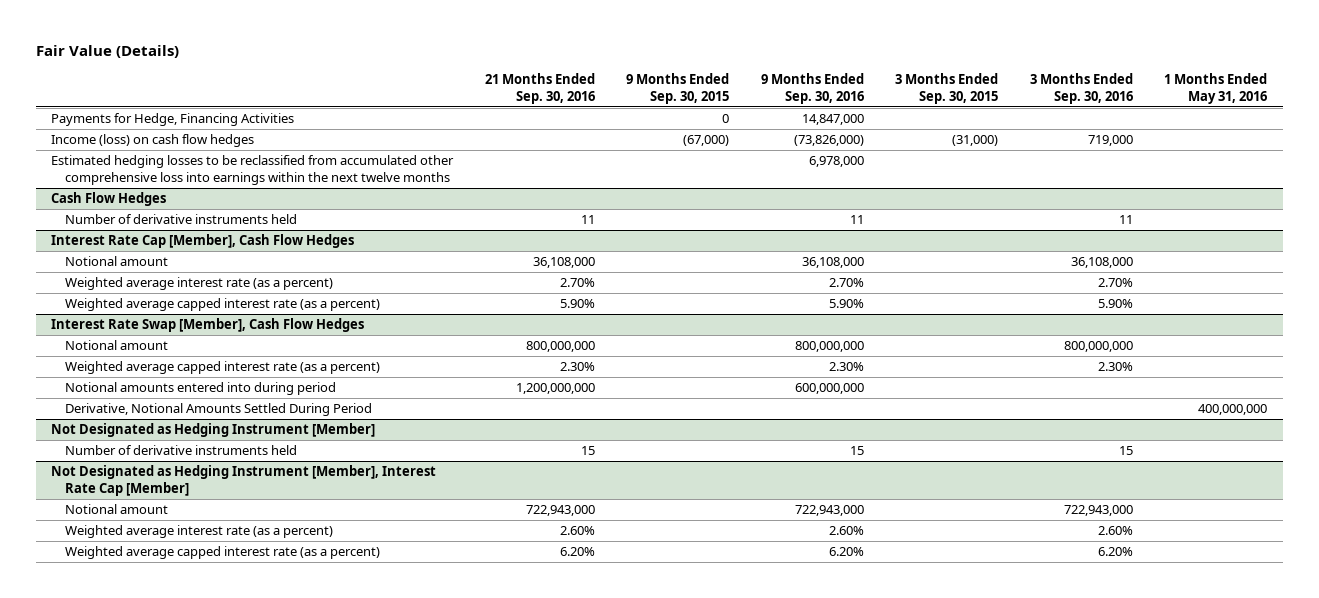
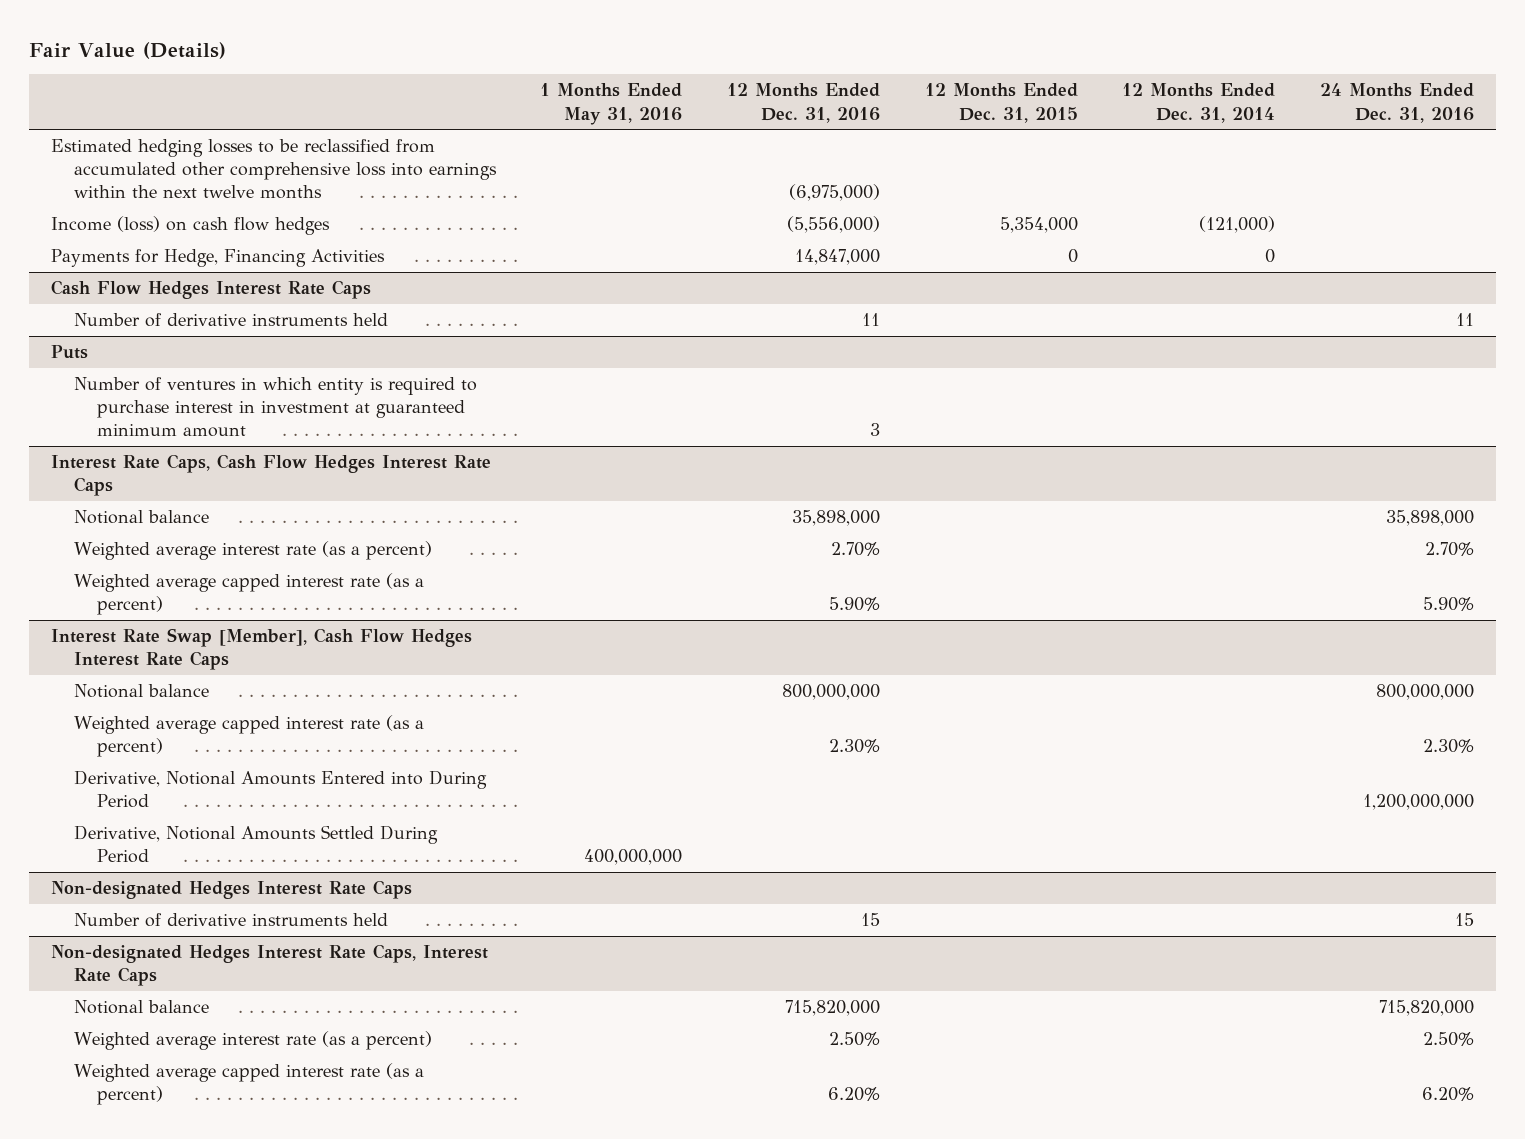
[484,73,595,104] 21 Months Ended Sep. 30, 2016 -> none
[626,73,730,104] 9 Months Ended Sep. 30, 2015 -> none
[760,73,864,104] 9 Months Ended Sep. 30, 2016 -> none
[895,73,999,104] 3 Months Ended Sep. 30, 2015 -> none
[1029,73,1133,104] 3 Months Ended Sep. 30, 2016 -> none
none -> [727,83,881,123] 12 Months Ended Dec. 31, 2016
none -> [924,83,1078,123] 12 Months Ended Dec. 31, 2015
none -> [1122,83,1276,123] 12 Months Ended Dec. 31, 2014
none -> [1319,83,1474,123] 24 Months Ended Dec. 31, 2016
[51,134,255,148] Income (loss) on cash flow hedges -> [51,215,331,235] Income (loss) on cash flow hedges
[51,113,295,127] Payments for Hedge, Financing Activities -> [51,248,386,267] Payments for Hedge, Financing Activities
[51,192,167,207] Cash Flow Hedges -> [51,279,372,299] Cash Flow Hedges Interest Rate Caps
none -> [51,344,89,359] Puts
none -> [73,376,477,438] Number of ventures in which entity is required to purchase interest in investment at guaranteed minimum amount
[51,234,355,249] Interest Rate Cap [Member], Cash Flow Hedges -> [51,453,492,497] Interest Rate Caps, Cash Flow Hedges Interest Rate Caps
[64,256,168,267] Notional amount -> [73,509,209,524] Notional balance
[51,318,365,333] Interest Rate Swap [Member], Cash Flow Hedges -> [51,627,473,671] Interest Rate Swap [Member], Cash Flow Hedges Interest Rate Caps
[64,340,168,351] Notional amount -> [73,683,209,698] Notional balance
[64,382,336,396] Notional amounts entered into during period -> [73,769,487,809] Derivative, Notional Amounts Entered into During Period
[51,423,376,438] Not Designated as Hedging Instrument [Member] -> [51,879,413,899] Non-designated Hedges Interest Rate Caps
[51,465,437,496] Not Designated as Hedging Instrument [Member], Interest Rate Cap [Member] -> none
[64,504,168,515] Notional amount -> none
[64,525,333,539] Weighted average interest rate (as a percent) -> none
[64,546,380,560] Weighted average capped interest rate (as a percent) -> none
none -> [51,943,489,987] Non-designated Hedges Interest Rate Caps, Interest Rate Caps
none -> [73,999,209,1014] Notional balance
none -> [73,1030,432,1050] Weighted average interest rate (as a percent)
none -> [73,1062,424,1106] Weighted average capped interest rate (as a percent)

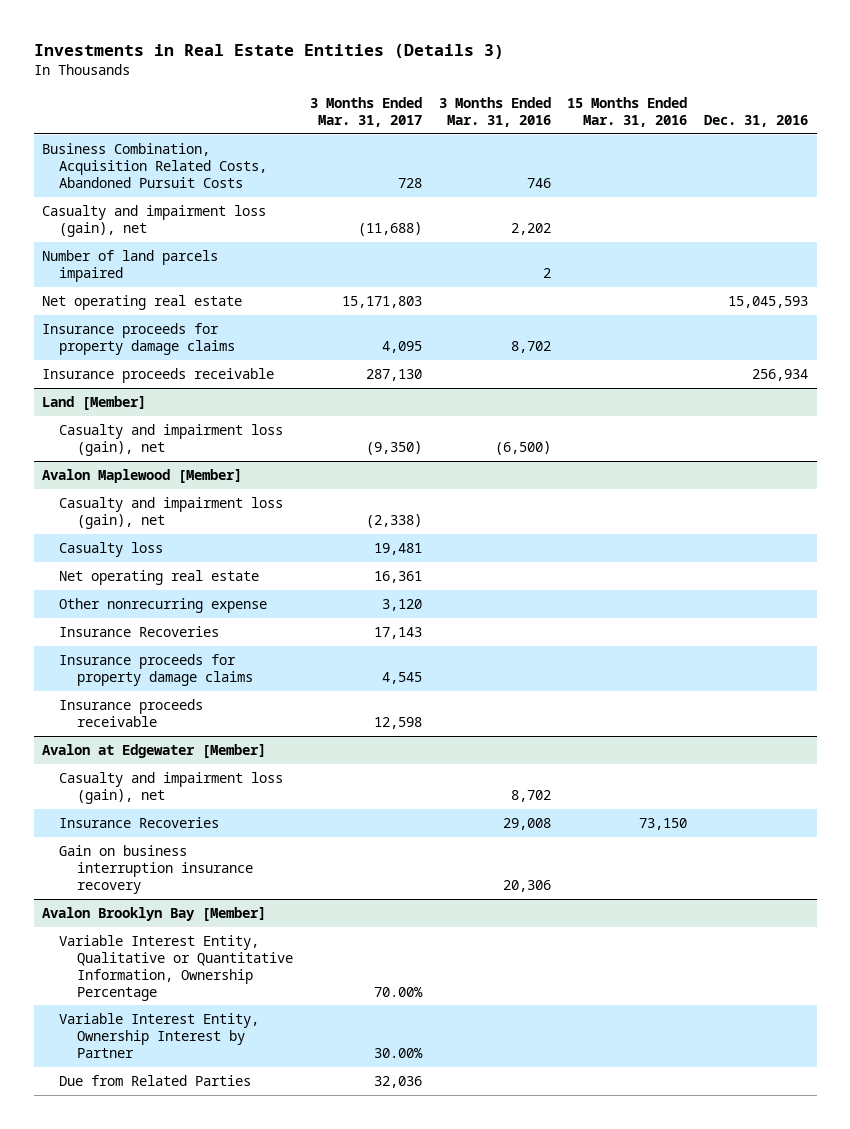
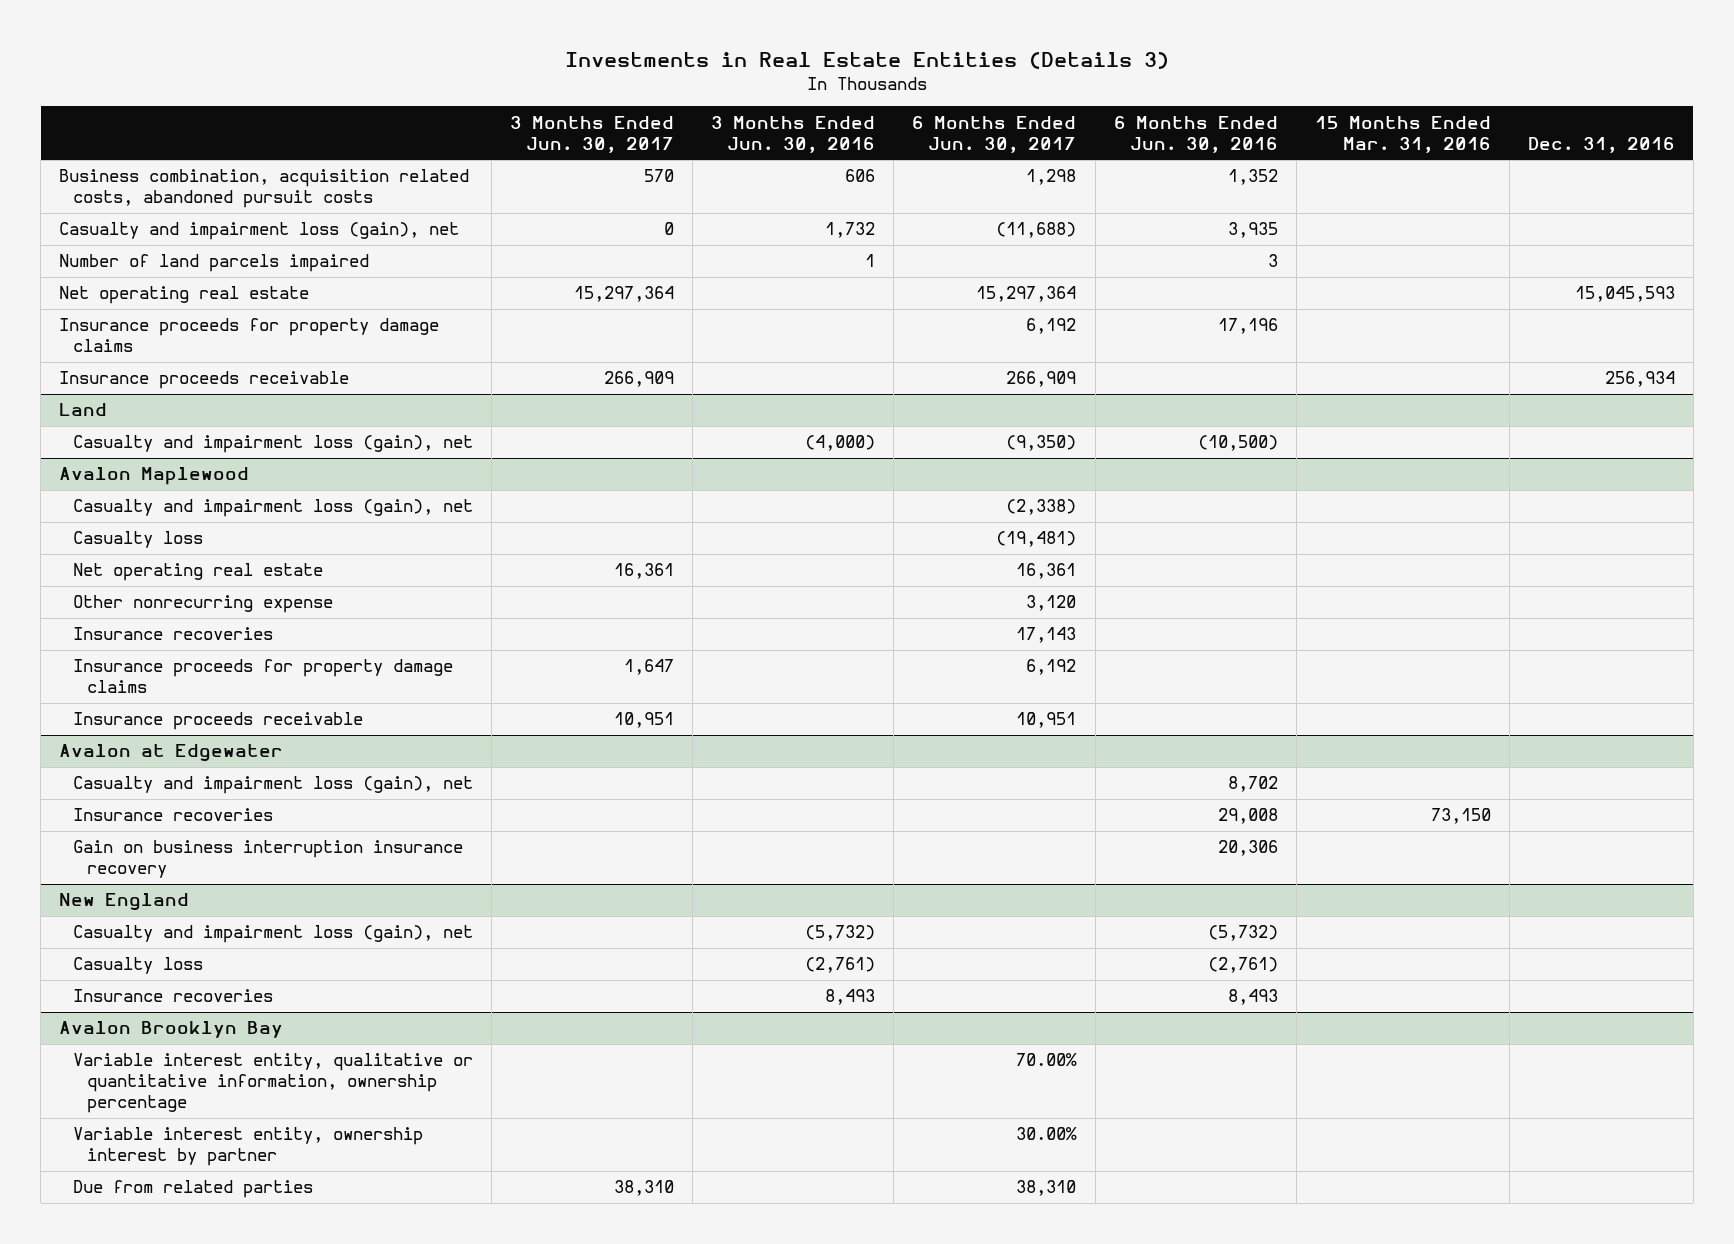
[309,96,422,127] 3 Months Ended Mar. 31, 2017 -> none
[438,96,551,127] 3 Months Ended Mar. 31, 2016 -> none
none -> [510,115,675,153] 3 Months Ended Jun. 30, 2017
none -> [711,115,876,153] 3 Months Ended Jun. 30, 2016
none -> [912,115,1077,153] 6 Months Ended Jun. 30, 2017
none -> [1113,115,1278,153] 6 Months Ended Jun. 30, 2016
[42,143,268,188] Business Combination, Acquisition Related Costs, Abandoned Pursuit Costs -> [59,169,470,209] Business combination, acquisition related costs, abandoned pursuit costs
[42,396,147,411] Land [Member] -> [59,403,108,417] Land
[42,469,243,484] Avalon Maplewood [Member] -> [59,467,250,486] Avalon Maplewood
[59,626,220,638] Insurance Recoveries -> [72,627,273,641] Insurance recoveries
[42,744,267,759] Avalon at Edgewater [Member] -> [59,744,284,763] Avalon at Edgewater
[59,817,220,829] Insurance Recoveries -> [72,808,273,822] Insurance recoveries
none -> [59,893,190,912] New England
none -> [72,925,473,944] Casualty and impairment loss (gain), net
none -> [72,957,203,975] Casualty loss
none -> [72,989,273,1003] Insurance recoveries
[42,907,267,922] Avalon Brooklyn Bay [Member] -> [59,1021,284,1039] Avalon Brooklyn Bay
[59,935,293,1001] Variable Interest Entity, Qualitative or Quantitative Information, Ownership Percentage -> [72,1053,473,1114] Variable interest entity, qualitative or quantitative information, ownership percentage
[59,1013,260,1058] Variable Interest Entity, Ownership Interest by Partner -> [72,1127,423,1167] Variable interest entity, ownership interest by partner
[59,1075,252,1087] Due from Related Parties -> [72,1180,313,1199] Due from related parties

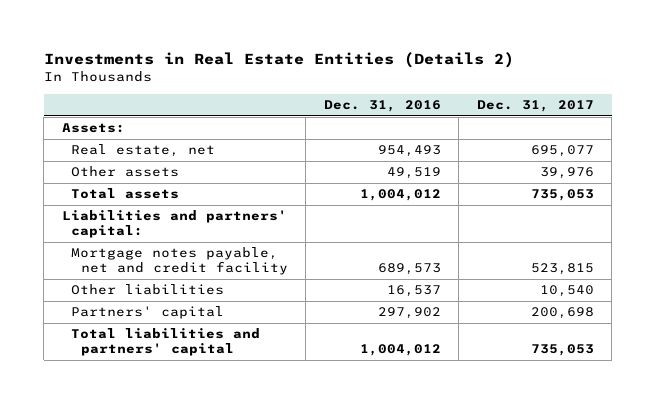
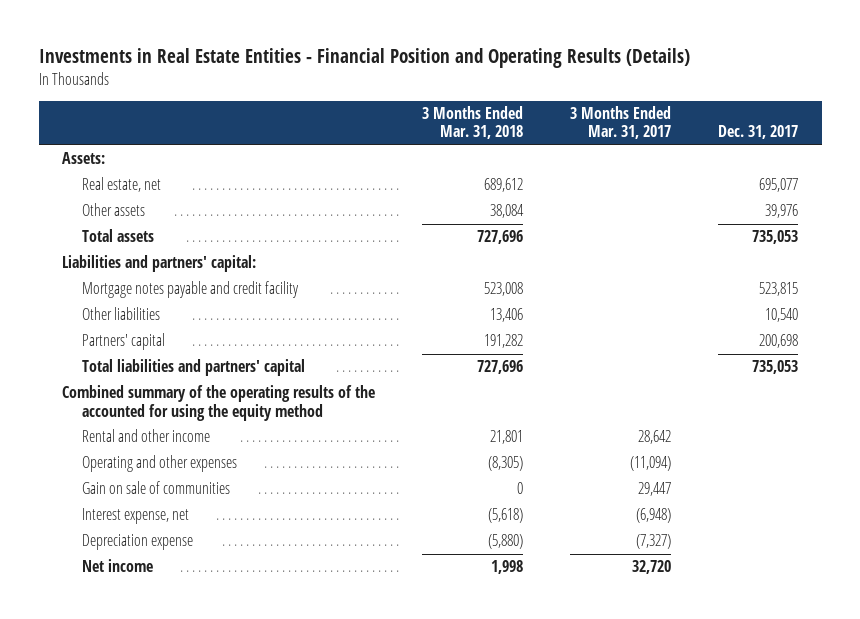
[43,51,514,68] Investments in Real Estate Entities (Details 2) -> [38,48,690,69] Investments in Real Estate Entities - Financial Position and Operating Results (Details)
[323,100,441,113] Dec. 31, 2016 -> none
none -> [422,106,524,140] 3 Months Ended Mar. 31, 2018
none -> [570,106,672,140] 3 Months Ended Mar. 31, 2017
[71,247,288,276] Mortgage notes payable, net and credit facility -> [81,281,299,299] Mortgage notes payable and credit facility
none -> [62,385,376,421] Combined summary of the operating results of the accounted for using the equity method
none -> [81,429,210,443] Rental and other income
none -> [81,455,237,473] Operating and other expenses
none -> [81,481,230,495] Gain on sale of communities
none -> [81,508,189,525] Interest expense, net
none -> [81,534,193,551] Depreciation expense
none -> [81,559,153,573] Net income

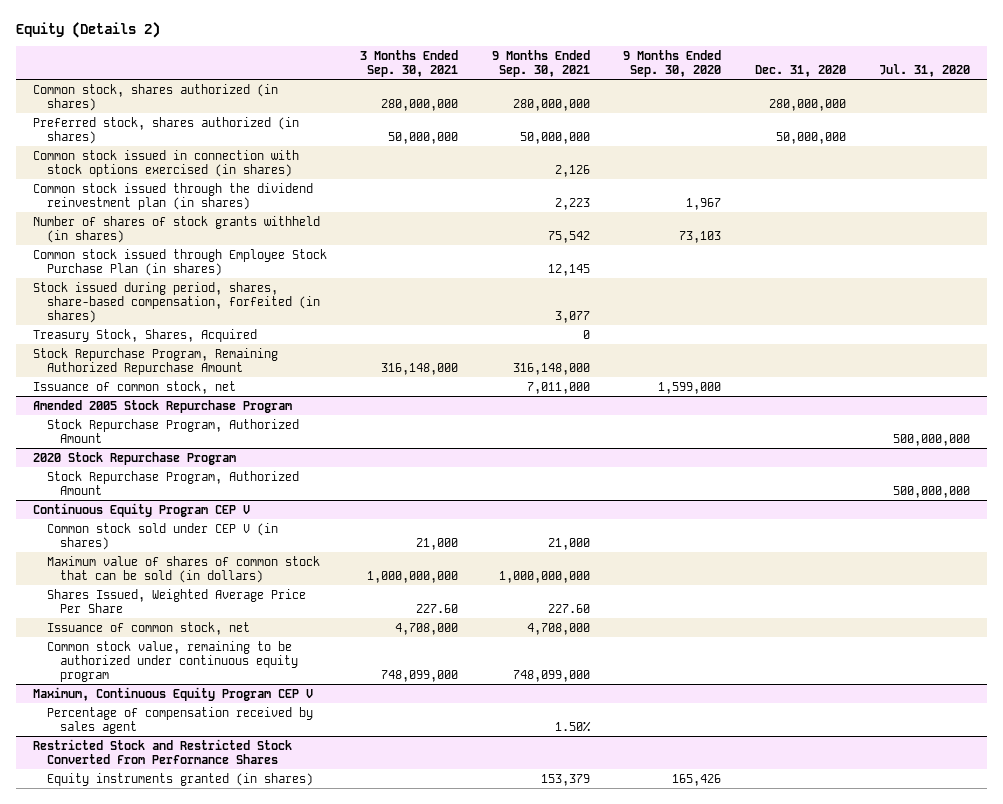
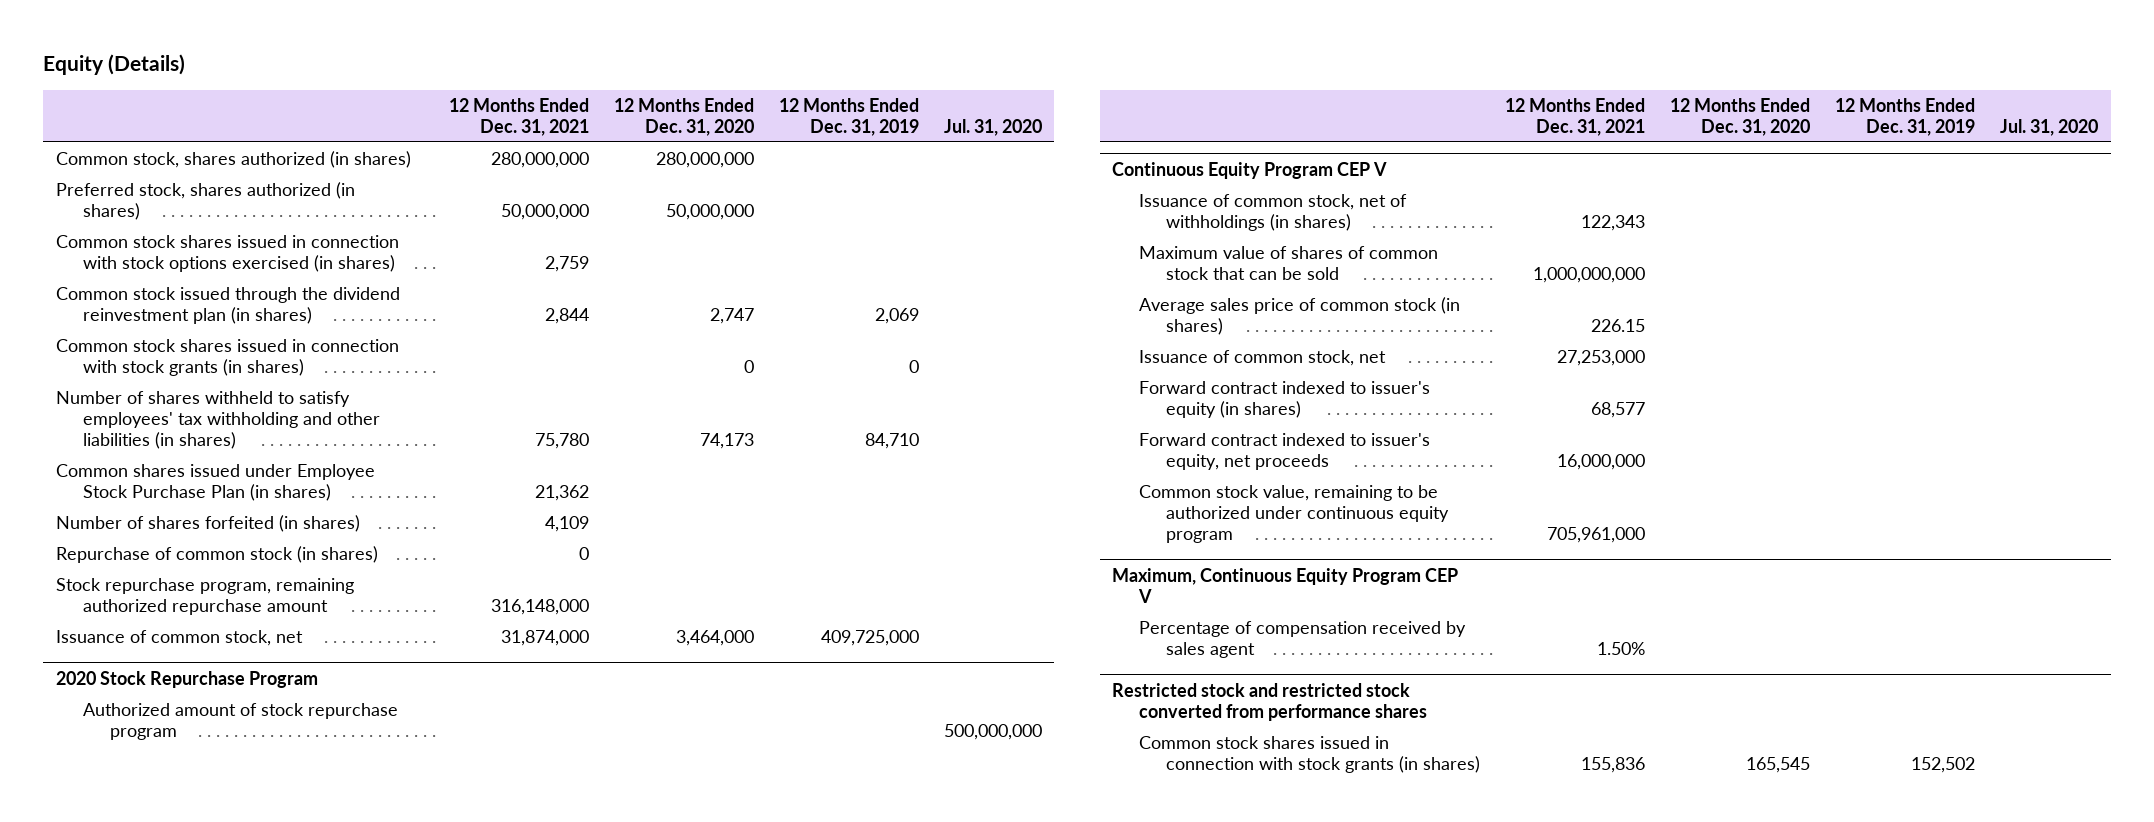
[16,22,161,39] Equity (Details 2) -> [43,54,186,76] Equity (Details)
[360,49,459,77] 3 Months Ended Sep. 30, 2021 -> none
[491,49,590,77] 9 Months Ended Sep. 30, 2021 -> none
[623,49,722,77] 9 Months Ended Sep. 30, 2020 -> none
[754,64,846,77] Dec. 31, 2020 -> none
none -> [448,97,589,136] 12 Months Ended Dec. 31, 2021
none -> [613,97,754,136] 12 Months Ended Dec. 31, 2020
none -> [778,97,919,136] 12 Months Ended Dec. 31, 2019
[32,149,299,177] Common stock issued in connection with stock options exercised (in shares) -> [55,235,399,273] Common stock shares issued in connection with stock options exercised (in shares)
none -> [55,339,399,377] Common stock shares issued in connection with stock grants (in shares)
[32,215,320,243] Number of shares of stock grants withheld (in shares) -> [55,391,380,450] Number of shares withheld to satisfy employees' tax withholding and other liabilities (in shares)
[32,248,327,276] Common stock issued through Employee Stock Purchase Plan (in shares) -> [55,464,375,502] Common shares issued under Employee Stock Purchase Plan (in shares)
[32,281,320,323] Stock issued during period, shares, share-based compensation, forfeited (in shares) -> [55,515,360,533] Number of shares forfeited (in shares)
[32,328,257,342] Treasury Stock, Shares, Acquired -> [55,546,378,564] Repurchase of common stock (in shares)
[32,347,278,375] Stock Repurchase Program, Remaining Authorized Repurchase Amount -> [55,578,354,616] Stock repurchase program, remaining authorized repurchase amount
[32,399,292,413] Amended 2005 Stock Repurchase Program -> none
[46,418,299,443] Stock Repurchase Program, Authorized Amount -> none
[46,470,299,495] Stock Repurchase Program, Authorized Amount -> [82,703,398,741] Authorized amount of stock repurchase program
[46,522,278,550] Common stock sold under CEP V (in shares) -> [1139,194,1408,232] Issuance of common stock, net of withholdings (in shares)
[46,555,320,583] Maximum value of shares of common stock that can be sold (in dollars) -> [1139,246,1439,281] Maximum value of shares of common stock that can be sold
[46,588,306,613] Shares Issued, Weighted Average Price Per Share -> [1139,297,1461,336] Average sales price of common stock (in shares)
none -> [1139,381,1431,419] Forward contract indexed to issuer's equity (in shares)
none -> [1139,433,1431,471] Forward contract indexed to issuer's equity, net proceeds
[32,738,292,764] Restricted Stock and Restricted Stock Converted From Performance Shares -> [1112,682,1428,721] Restricted stock and restricted stock converted from performance shares
[46,772,313,786] Equity instruments granted (in shares) -> [1139,736,1481,774] Common stock shares issued in connection with stock grants (in shares)

